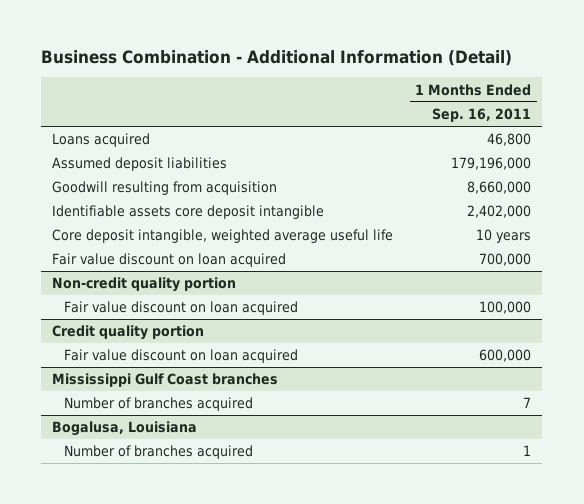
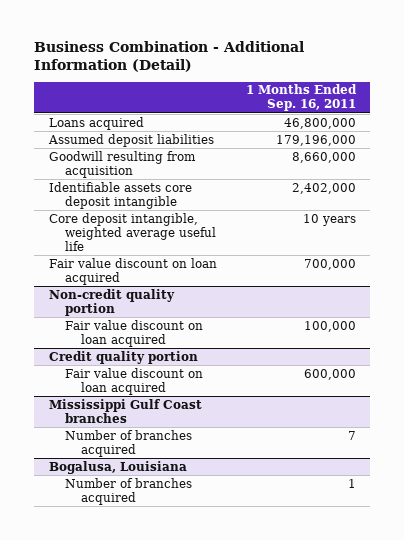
[487,133,532,147] 46,800 -> [283,117,356,129] 46,800,000

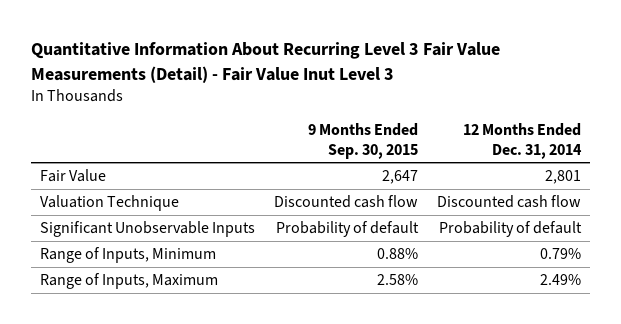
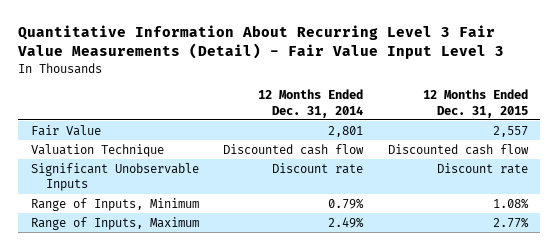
[30,42,500,84] Quantitative Information About Recurring Level 3 Fair Value Measurements (Detail) - Fair Value Inut Level 3 -> [18,25,505,60] Quantitative Information About Recurring Level 3 Fair Value Measurements (Detail) - Fair Value Input Level 3
[308,123,419,159] 9 Months Ended Sep. 30, 2015 -> none
none -> [423,89,529,118] 12 Months Ended Dec. 31, 2015
[438,221,582,238] Probability of default -> [272,162,364,174] Discount rate

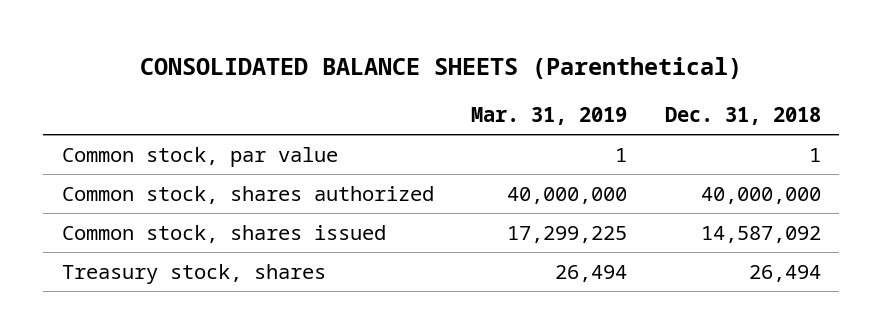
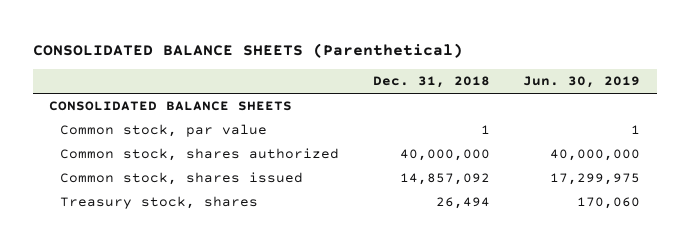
[471,107,628,126] Mar. 31, 2019 -> none
none -> [523,76,641,89] Jun. 30, 2019
none -> [49,101,293,112] CONSOLIDATED BALANCE SHEETS
[700,225,821,243] 14,587,092 -> [399,173,490,186] 14,857,092

